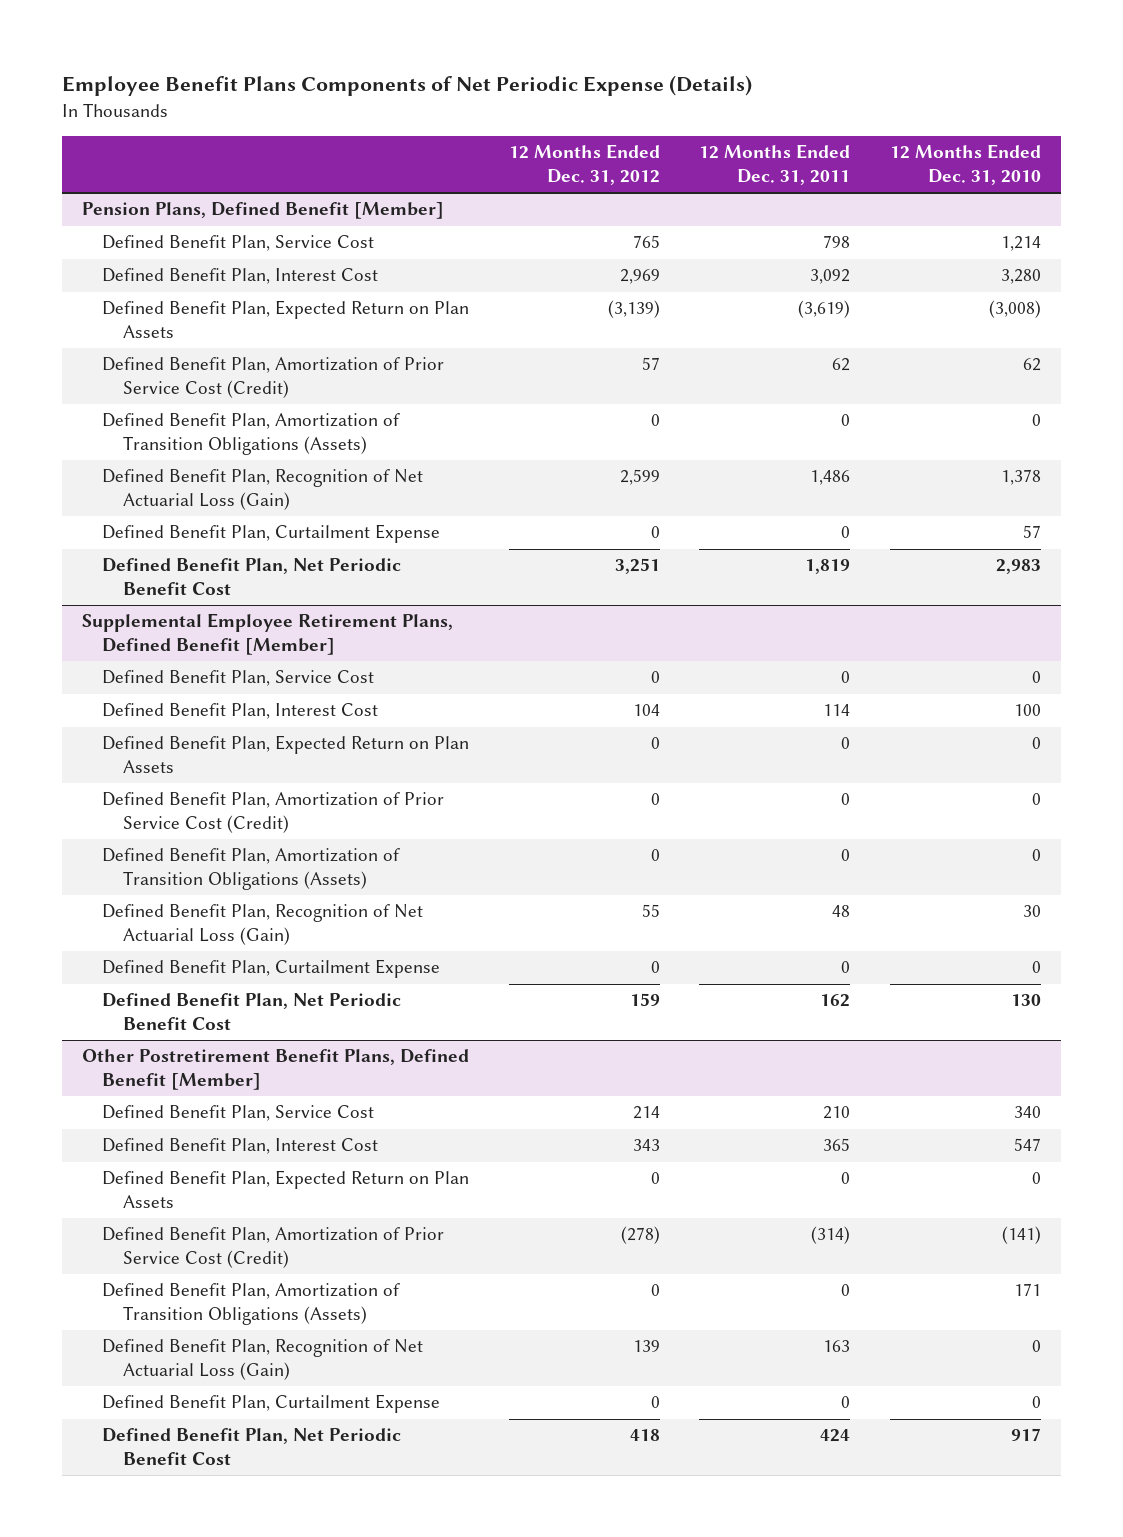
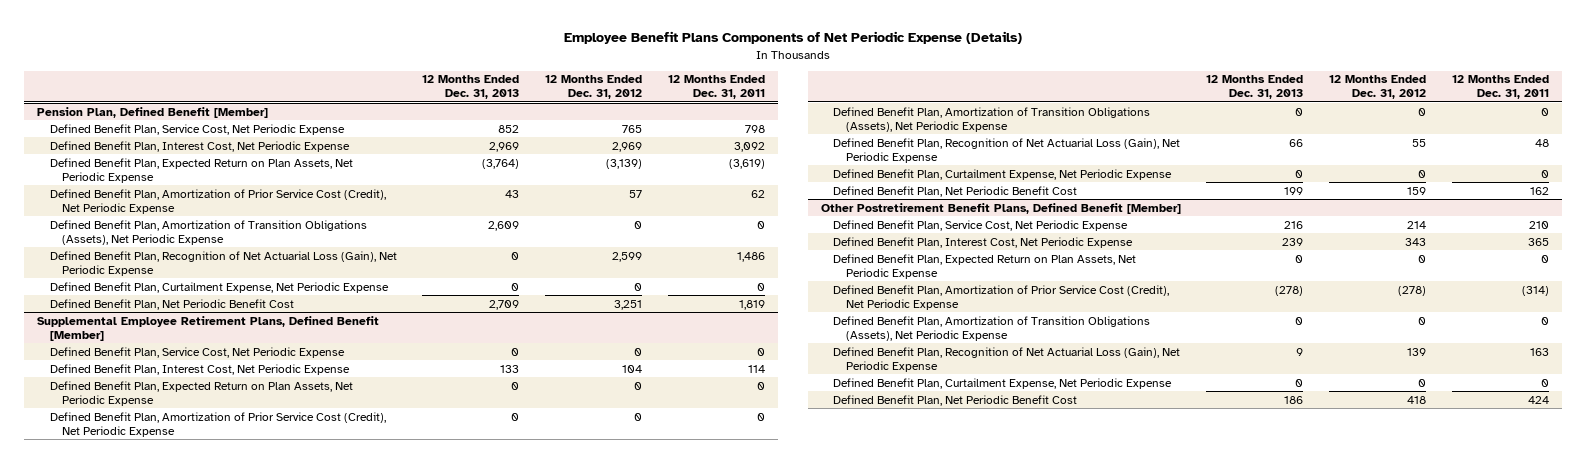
[889,144,1041,185] 12 Months Ended Dec. 31, 2010 -> none
none -> [422,75,520,100] 12 Months Ended Dec. 31, 2013
[81,202,444,220] Pension Plans, Defined Benefit [Member] -> [36,106,268,118] Pension Plan, Defined Benefit [Member]
[102,235,375,252] Defined Benefit Plan, Service Cost -> [49,123,345,135] Defined Benefit Plan, Service Cost, Net Periodic Expense
[102,268,379,285] Defined Benefit Plan, Interest Cost -> [49,140,350,152] Defined Benefit Plan, Interest Cost, Net Periodic Expense
[102,300,470,339] Defined Benefit Plan, Expected Return on Plan Assets -> [49,157,353,183] Defined Benefit Plan, Expected Return on Plan Assets, Net Periodic Expense
[102,357,445,399] Defined Benefit Plan, Amortization of Prior Service Cost (Credit) -> [49,188,386,214] Defined Benefit Plan, Amortization of Prior Service Cost (Credit), Net Periodic Expense
[102,413,401,456] Defined Benefit Plan, Amortization of Transition Obligations (Assets) -> [49,219,367,245] Defined Benefit Plan, Amortization of Transition Obligations (Assets), Net Periodic Expense
[102,469,424,511] Defined Benefit Plan, Recognition of Net Actuarial Loss (Gain) -> [49,250,397,276] Defined Benefit Plan, Recognition of Net Actuarial Loss (Gain), Net Periodic Expense
[102,524,441,544] Defined Benefit Plan, Curtailment Expense -> [49,281,389,293] Defined Benefit Plan, Curtailment Expense, Net Periodic Expense
[102,670,375,687] Defined Benefit Plan, Service Cost -> [49,346,345,358] Defined Benefit Plan, Service Cost, Net Periodic Expense
[102,703,379,720] Defined Benefit Plan, Interest Cost -> [49,363,350,375] Defined Benefit Plan, Interest Cost, Net Periodic Expense
[102,735,470,774] Defined Benefit Plan, Expected Return on Plan Assets -> [49,380,353,406] Defined Benefit Plan, Expected Return on Plan Assets, Net Periodic Expense
[102,792,445,834] Defined Benefit Plan, Amortization of Prior Service Cost (Credit) -> [49,411,386,437] Defined Benefit Plan, Amortization of Prior Service Cost (Credit), Net Periodic Expense
[102,848,401,891] Defined Benefit Plan, Amortization of Transition Obligations (Assets) -> [833,106,1151,132] Defined Benefit Plan, Amortization of Transition Obligations (Assets), Net Periodic Expense
[102,904,424,946] Defined Benefit Plan, Recognition of Net Actuarial Loss (Gain) -> [833,137,1181,163] Defined Benefit Plan, Recognition of Net Actuarial Loss (Gain), Net Periodic Expense
[102,959,441,979] Defined Benefit Plan, Curtailment Expense -> [833,168,1173,180] Defined Benefit Plan, Curtailment Expense, Net Periodic Expense
[102,1105,375,1122] Defined Benefit Plan, Service Cost -> [833,219,1129,231] Defined Benefit Plan, Service Cost, Net Periodic Expense
[102,1138,379,1155] Defined Benefit Plan, Interest Cost -> [833,236,1134,248] Defined Benefit Plan, Interest Cost, Net Periodic Expense
[102,1170,470,1209] Defined Benefit Plan, Expected Return on Plan Assets -> [833,253,1137,279] Defined Benefit Plan, Expected Return on Plan Assets, Net Periodic Expense
[102,1227,445,1269] Defined Benefit Plan, Amortization of Prior Service Cost (Credit) -> [833,284,1170,310] Defined Benefit Plan, Amortization of Prior Service Cost (Credit), Net Periodic Expense
[102,1283,401,1326] Defined Benefit Plan, Amortization of Transition Obligations (Assets) -> [833,315,1151,341] Defined Benefit Plan, Amortization of Transition Obligations (Assets), Net Periodic Expense
[102,1339,424,1381] Defined Benefit Plan, Recognition of Net Actuarial Loss (Gain) -> [833,346,1181,372] Defined Benefit Plan, Recognition of Net Actuarial Loss (Gain), Net Periodic Expense
[102,1394,441,1414] Defined Benefit Plan, Curtailment Expense -> [833,377,1173,389] Defined Benefit Plan, Curtailment Expense, Net Periodic Expense

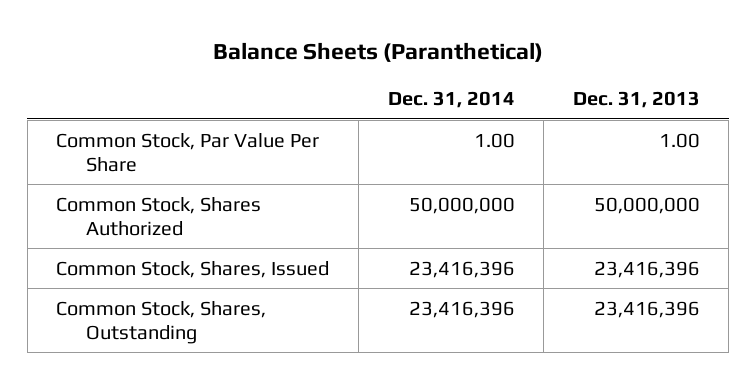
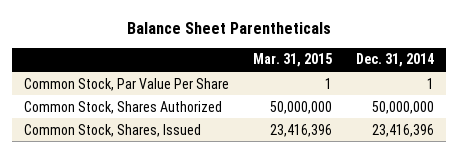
[213,41,544,62] Balance Sheets (Paranthetical) -> [127,21,332,34] Balance Sheet Parentheticals
[572,91,700,109] Dec. 31, 2013 -> none
none -> [253,53,333,68] Mar. 31, 2015
[473,132,515,148] 1.00 -> [427,77,435,89] 1
[56,300,267,344] Common Stock, Shares, Outstanding -> none

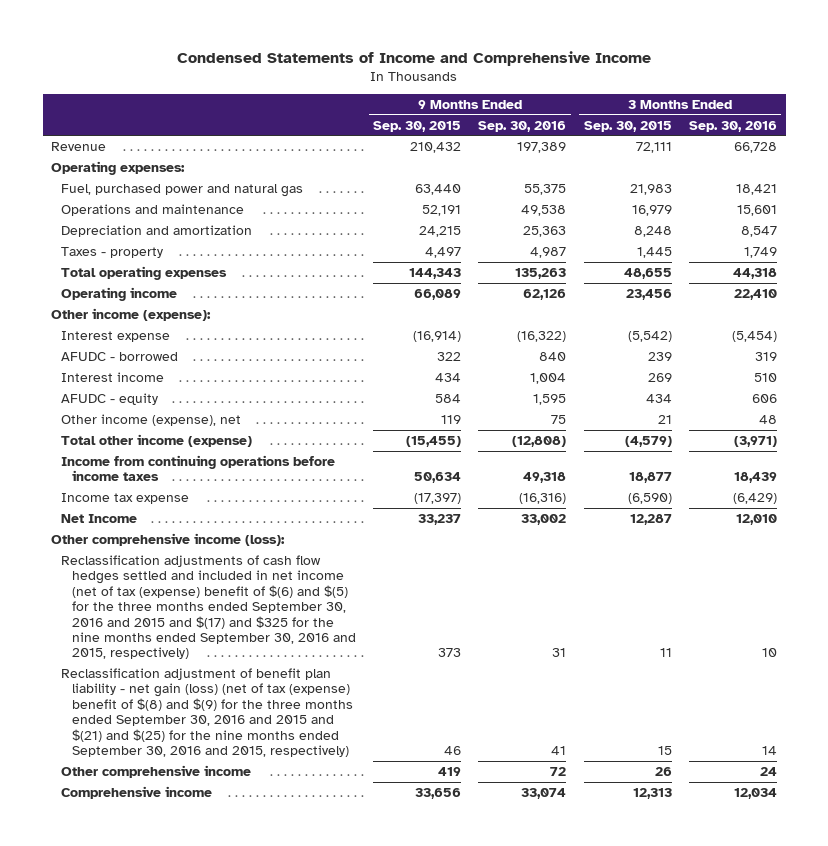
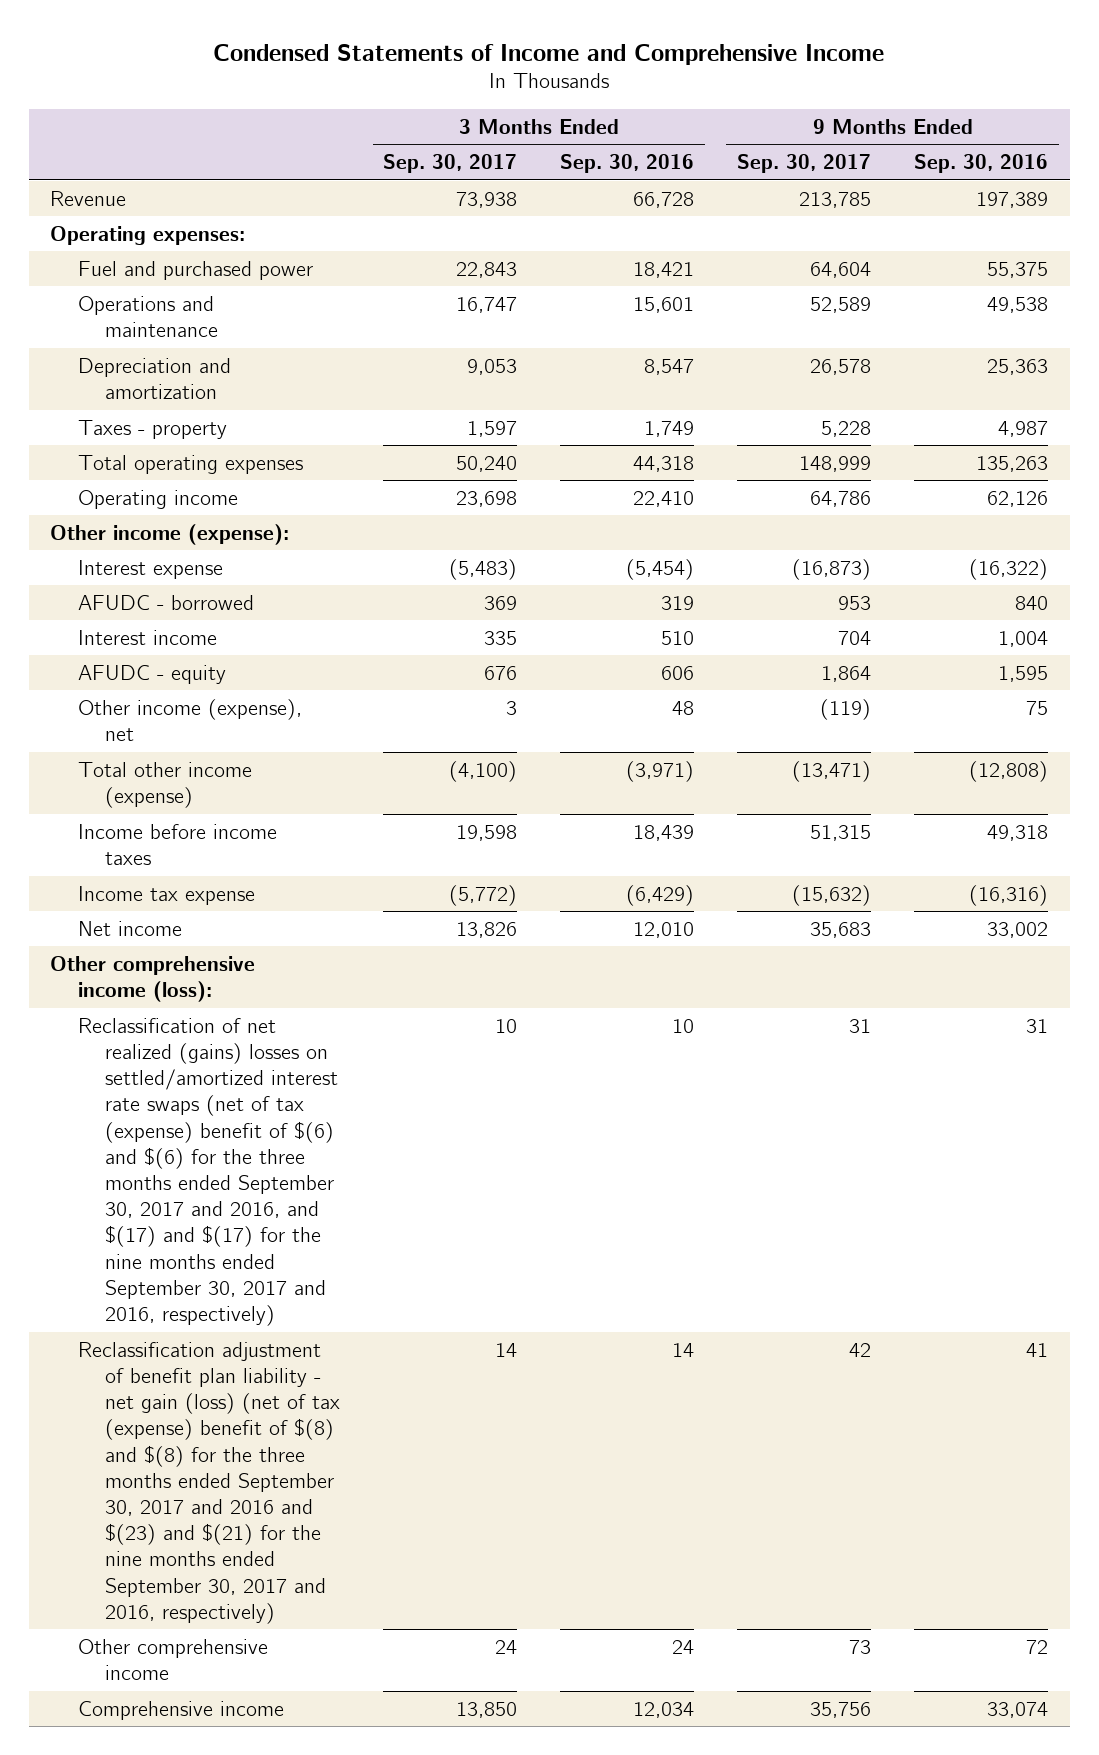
[373,120,462,132] Sep. 30, 2015 -> none
[583,120,672,132] Sep. 30, 2015 -> none
none -> [383,154,518,174] Sep. 30, 2017
none -> [737,154,872,174] Sep. 30, 2017
[61,183,304,197] Fuel, purchased power and natural gas -> [77,260,313,280] Fuel and purchased power
[61,454,336,482] Income from continuing operations before income taxes -> [77,823,277,866] Income before income taxes
[61,513,138,523] Net Income -> [77,920,182,936] Net income
[61,554,356,660] Reclassification adjustments of cash flow hedges settled and included in net income (net of tax (expense) benefit of $(6) and $(5) for the three months ended September 30, 2016 and 2015 and $(17) and $325 for the nine months ended September 30, 2016 and 2015, respectively) -> [77,1017,339,1327] Reclassification of net realized (gains) losses on settled/amortized interest rate swaps (net of tax (expense) benefit of $(6) and $(6) for the three months ended September 30, 2017 and 2016, and $(17) and $(17) for the nine months ended September 30, 2017 and 2016, respectively)
[61,667,353,757] Reclassification adjustment of benefit plan liability - net gain (loss) (net of tax (expense) benefit of $(8) and $(9) for the three months ended September 30, 2016 and 2015 and $(21) and $(25) for the nine months ended September 30, 2016 and 2015, respectively) -> [77,1341,341,1624] Reclassification adjustment of benefit plan liability - net gain (loss) (net of tax (expense) benefit of $(8) and $(8) for the three months ended September 30, 2017 and 2016 and $(23) and $(21) for the nine months ended September 30, 2017 and 2016, respectively)

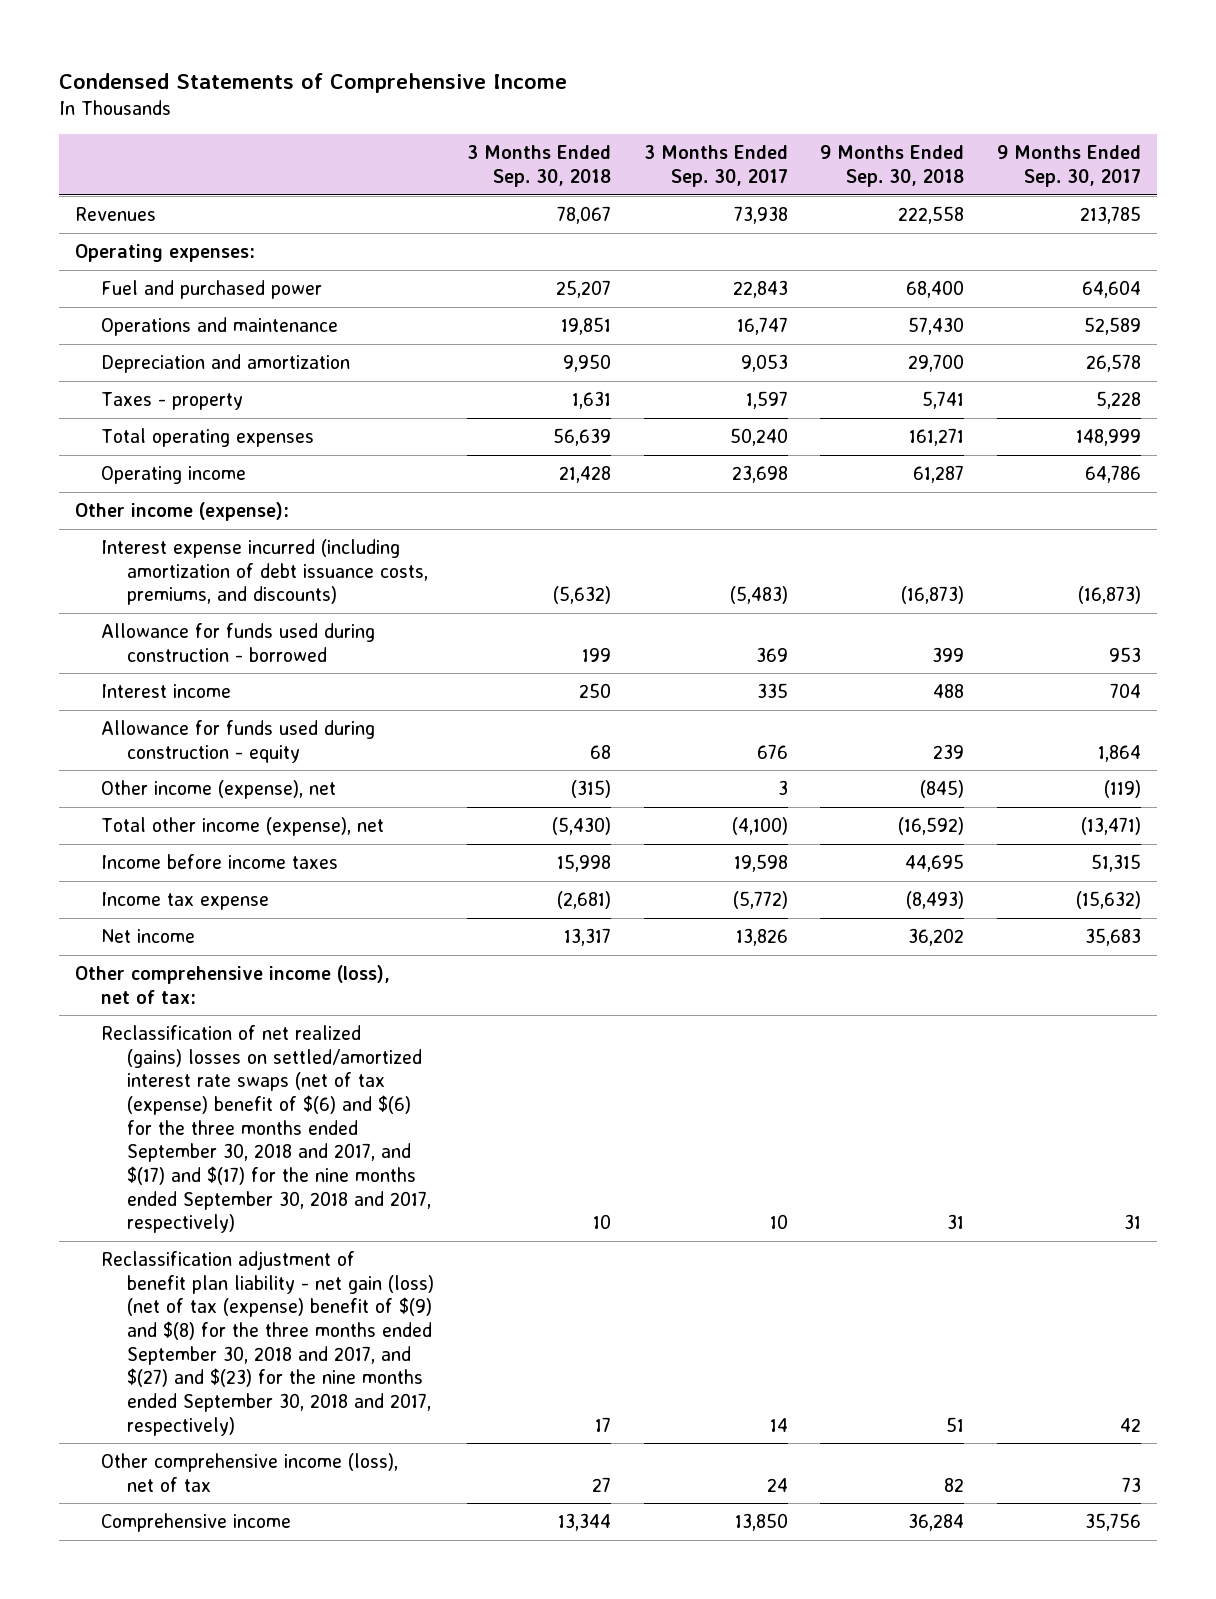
[213,43,885,65] Condensed Statements of Income and Comprehensive Income -> [58,72,567,93] Condensed Statements of Comprehensive Income
[560,154,695,174] Sep. 30, 2016 -> none
[914,154,1049,174] Sep. 30, 2016 -> none
none -> [466,145,611,187] 3 Months Ended Sep. 30, 2018
none -> [820,145,965,187] 9 Months Ended Sep. 30, 2018
[50,190,127,206] Revenue -> [75,206,157,221] Revenues
[77,559,223,579] Interest expense -> [101,538,429,606] Interest expense incurred (including amortization of debt issuance costs, premiums, and discounts)
[77,594,254,610] AFUDC - borrowed -> [101,622,376,662] Allowance for funds used during construction - borrowed
[77,664,226,684] AFUDC - equity -> [101,719,376,763] Allowance for funds used during construction - equity
[77,761,252,809] Total other income (expense) -> [101,816,385,836] Total other income (expense), net
[50,955,256,1003] Other comprehensive income (loss): -> [75,964,391,1004] Other comprehensive income (loss), net of tax:
[77,1017,339,1327] Reclassification of net realized (gains) losses on settled/amortized interest rate swaps (net of tax (expense) benefit of $(6) and $(6) for the three months ended September 30, 2017 and 2016, and $(17) and $(17) for the nine months ended September 30, 2017 and 2016, respectively) -> [101,1024,432,1234] Reclassification of net realized (gains) losses on settled/amortized interest rate swaps (net of tax (expense) benefit of $(6) and $(6) for the three months ended September 30, 2018 and 2017, and $(17) and $(17) for the nine months ended September 30, 2018 and 2017, respectively)
[77,1341,341,1624] Reclassification adjustment of benefit plan liability - net gain (loss) (net of tax (expense) benefit of $(8) and $(8) for the three months ended September 30, 2017 and 2016 and $(23) and $(21) for the nine months ended September 30, 2017 and 2016, respectively) -> [101,1250,435,1436] Reclassification adjustment of benefit plan liability - net gain (loss) (net of tax (expense) benefit of $(9) and $(8) for the three months ended September 30, 2018 and 2017, and $(27) and $(23) for the nine months ended September 30, 2018 and 2017, respectively)
[77,1638,268,1681] Other comprehensive income -> [101,1452,399,1492] Other comprehensive income (loss), net of tax

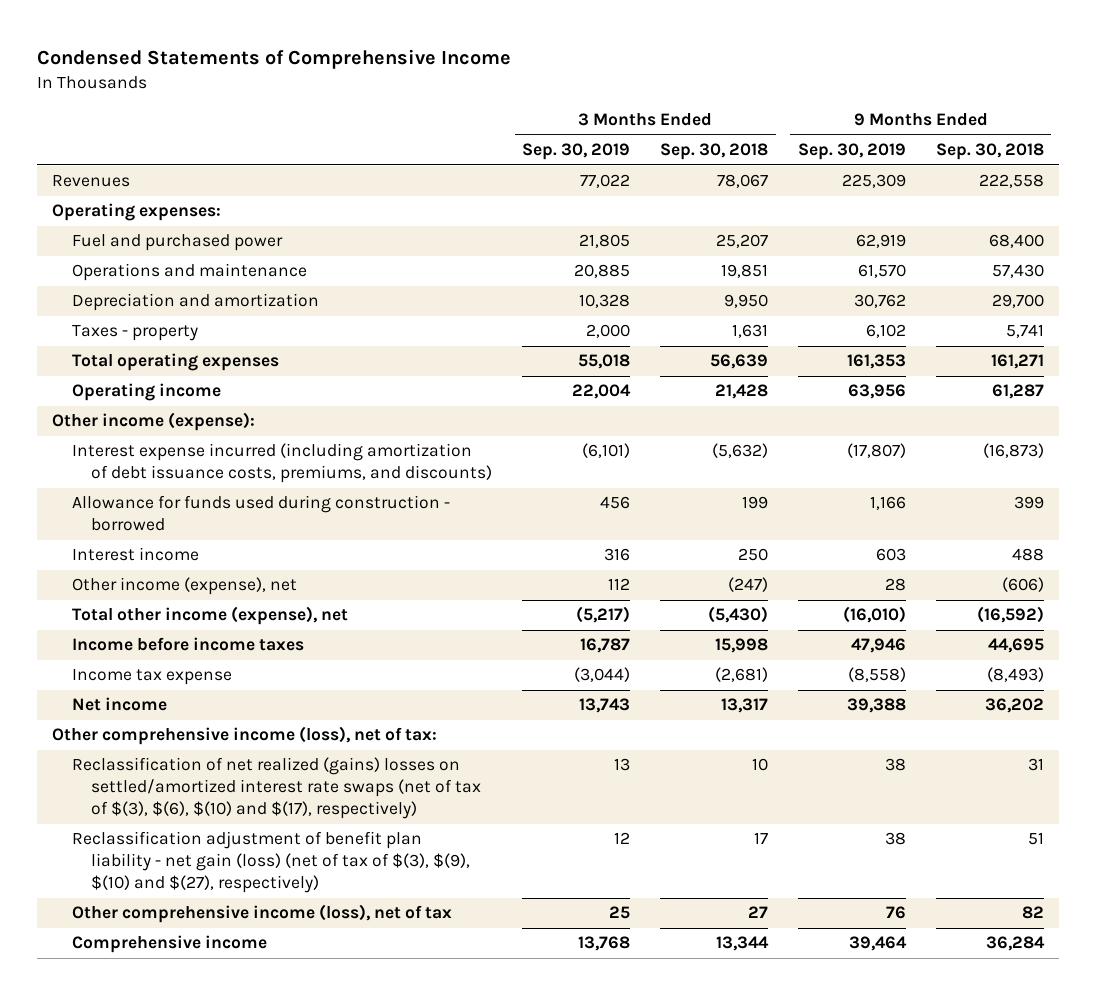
[643,145,788,187] 3 Months Ended Sep. 30, 2017 -> none
[996,145,1141,187] 9 Months Ended Sep. 30, 2017 -> none
none -> [522,143,631,161] Sep. 30, 2019
none -> [797,143,906,161] Sep. 30, 2019
[101,719,376,763] Allowance for funds used during construction - equity -> none
[570,779,611,798] (315) -> [728,577,769,593] (247)
[920,779,965,798] (845) -> [1001,577,1044,593] (606)
[101,1024,432,1234] Reclassification of net realized (gains) losses on settled/amortized interest rate swaps (net of tax (expense) benefit of $(6) and $(6) for the three months ended September 30, 2018 and 2017, and $(17) and $(17) for the nine months ended September 30, 2018 and 2017, respectively) -> [71,757,482,820] Reclassification of net realized (gains) losses on settled/amortized interest rate swaps (net of tax of $(3), $(6), $(10) and $(17), respectively)
[101,1250,435,1436] Reclassification adjustment of benefit plan liability - net gain (loss) (net of tax (expense) benefit of $(9) and $(8) for the three months ended September 30, 2018 and 2017, and $(27) and $(23) for the nine months ended September 30, 2018 and 2017, respectively) -> [71,831,471,894] Reclassification adjustment of benefit plan liability - net gain (loss) (net of tax of $(3), $(9), $(10) and $(27), respectively)

